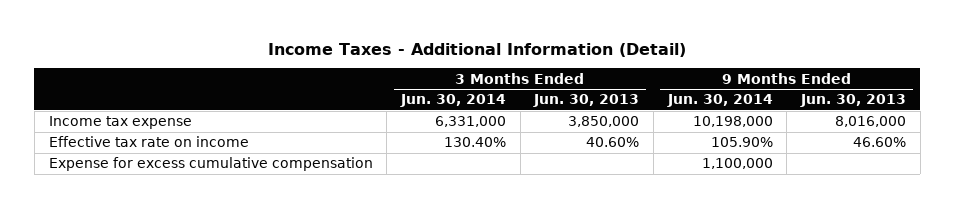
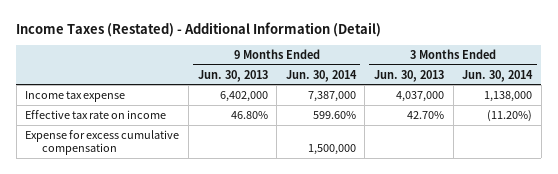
[268,43,687,58] Income Taxes - Additional Information (Detail) -> [16,21,382,37] Income Taxes (Restated) - Additional Information (Detail)
[434,116,506,128] 6,331,000 -> [484,90,533,102] 1,138,000
[568,116,640,128] 3,850,000 -> [395,90,444,102] 4,037,000
[692,116,773,128] 10,198,000 -> [307,90,356,102] 7,387,000
[834,116,906,128] 8,016,000 -> [219,90,268,102] 6,402,000
[443,137,506,148] 130.40% -> [487,109,533,122] (11.20%)
[586,137,640,148] 40.60% -> [406,110,444,119] 42.70%
[710,137,773,148] 105.90% -> [312,110,356,119] 599.60%
[852,137,906,148] 46.60% -> [230,110,268,119] 46.80%
[701,158,773,170] 1,100,000 -> [307,143,356,155] 1,500,000

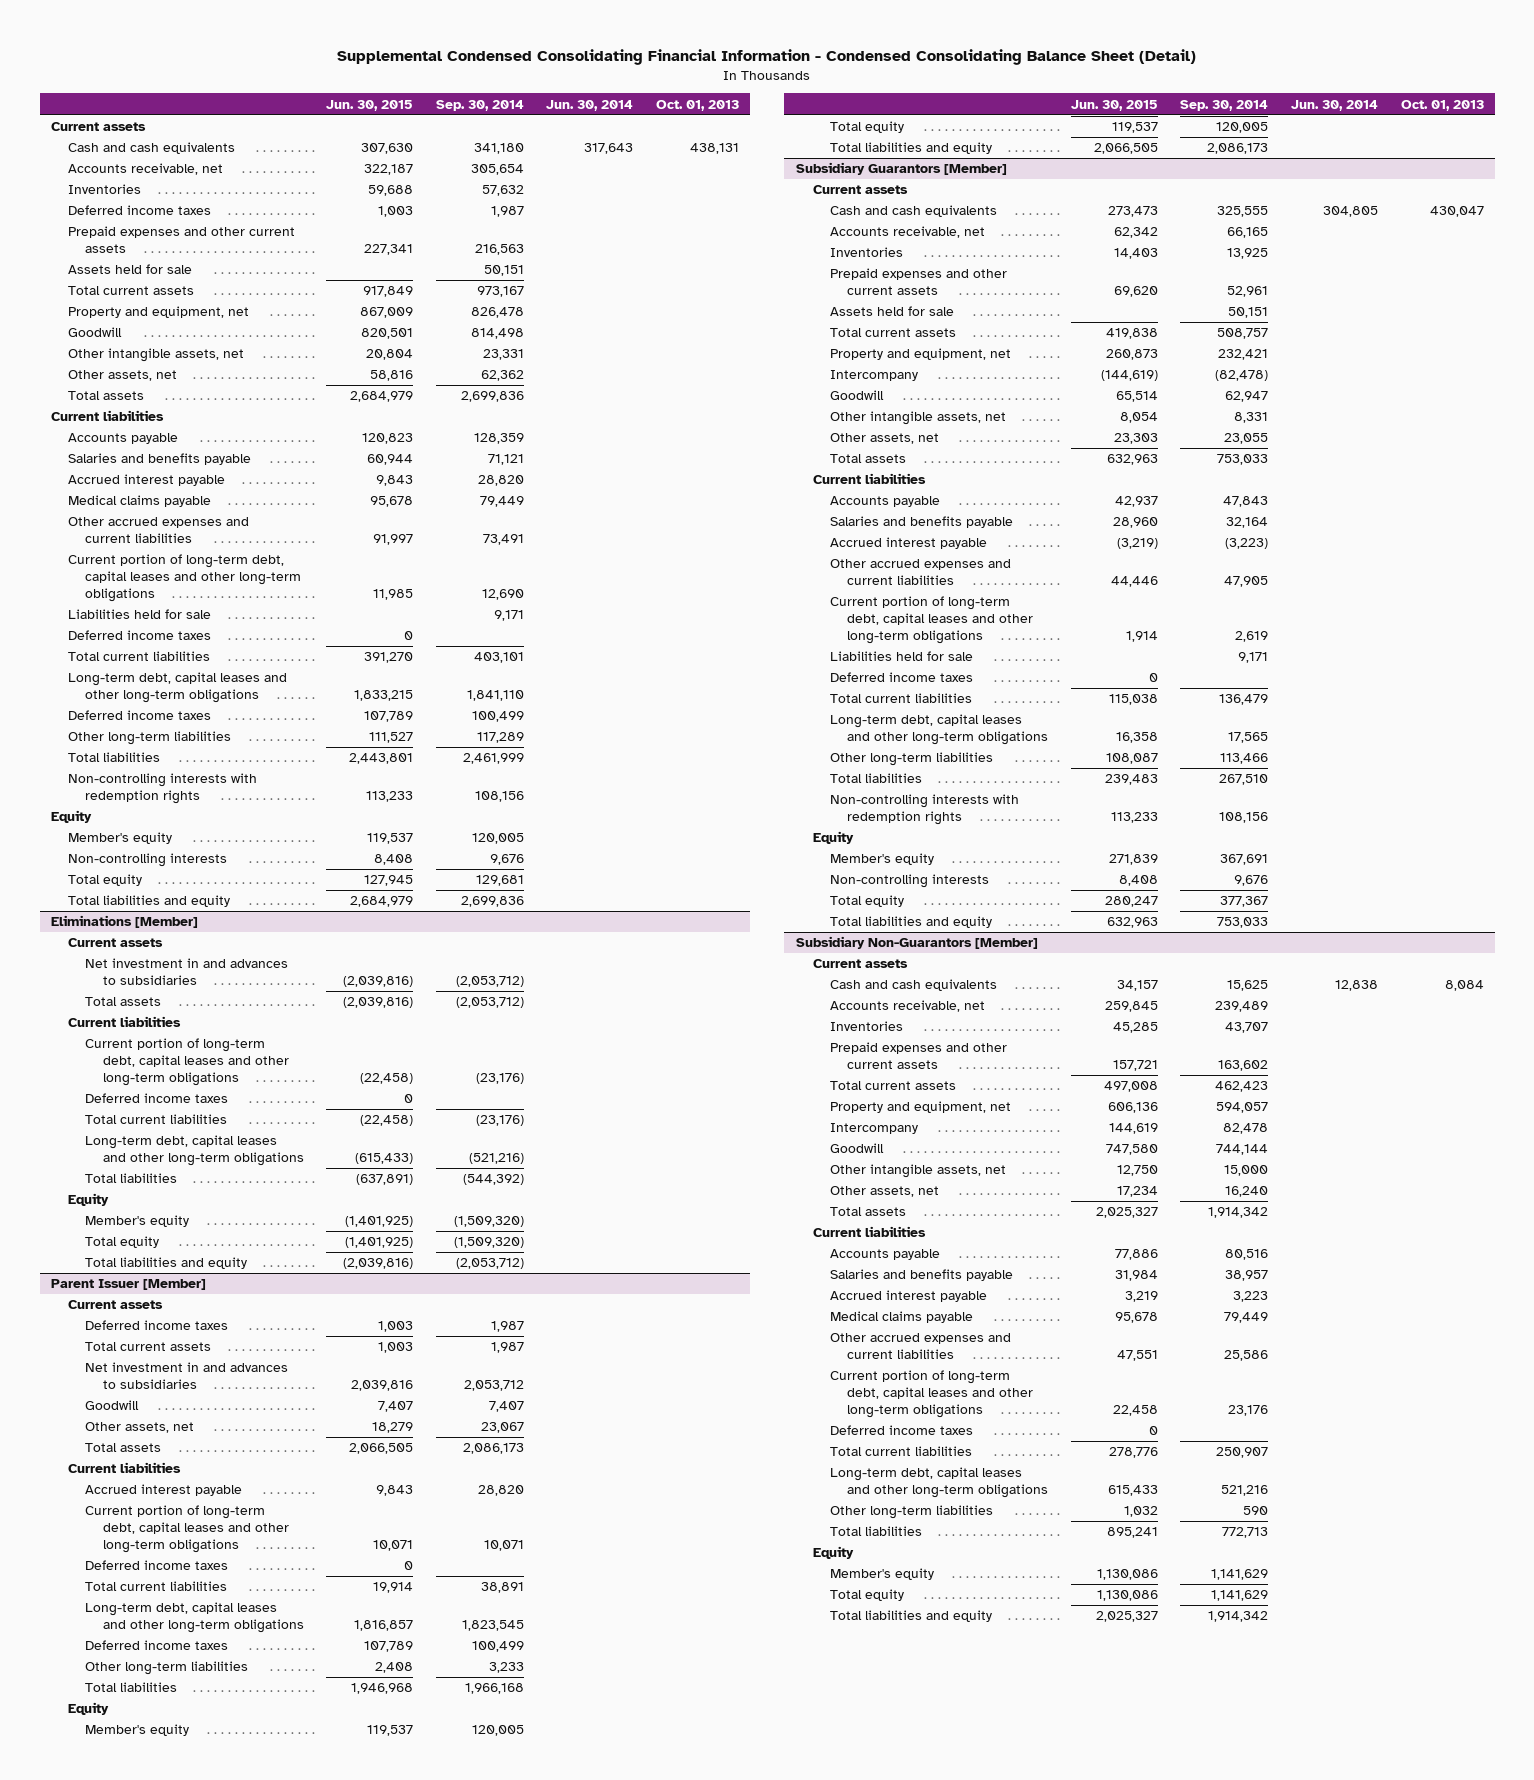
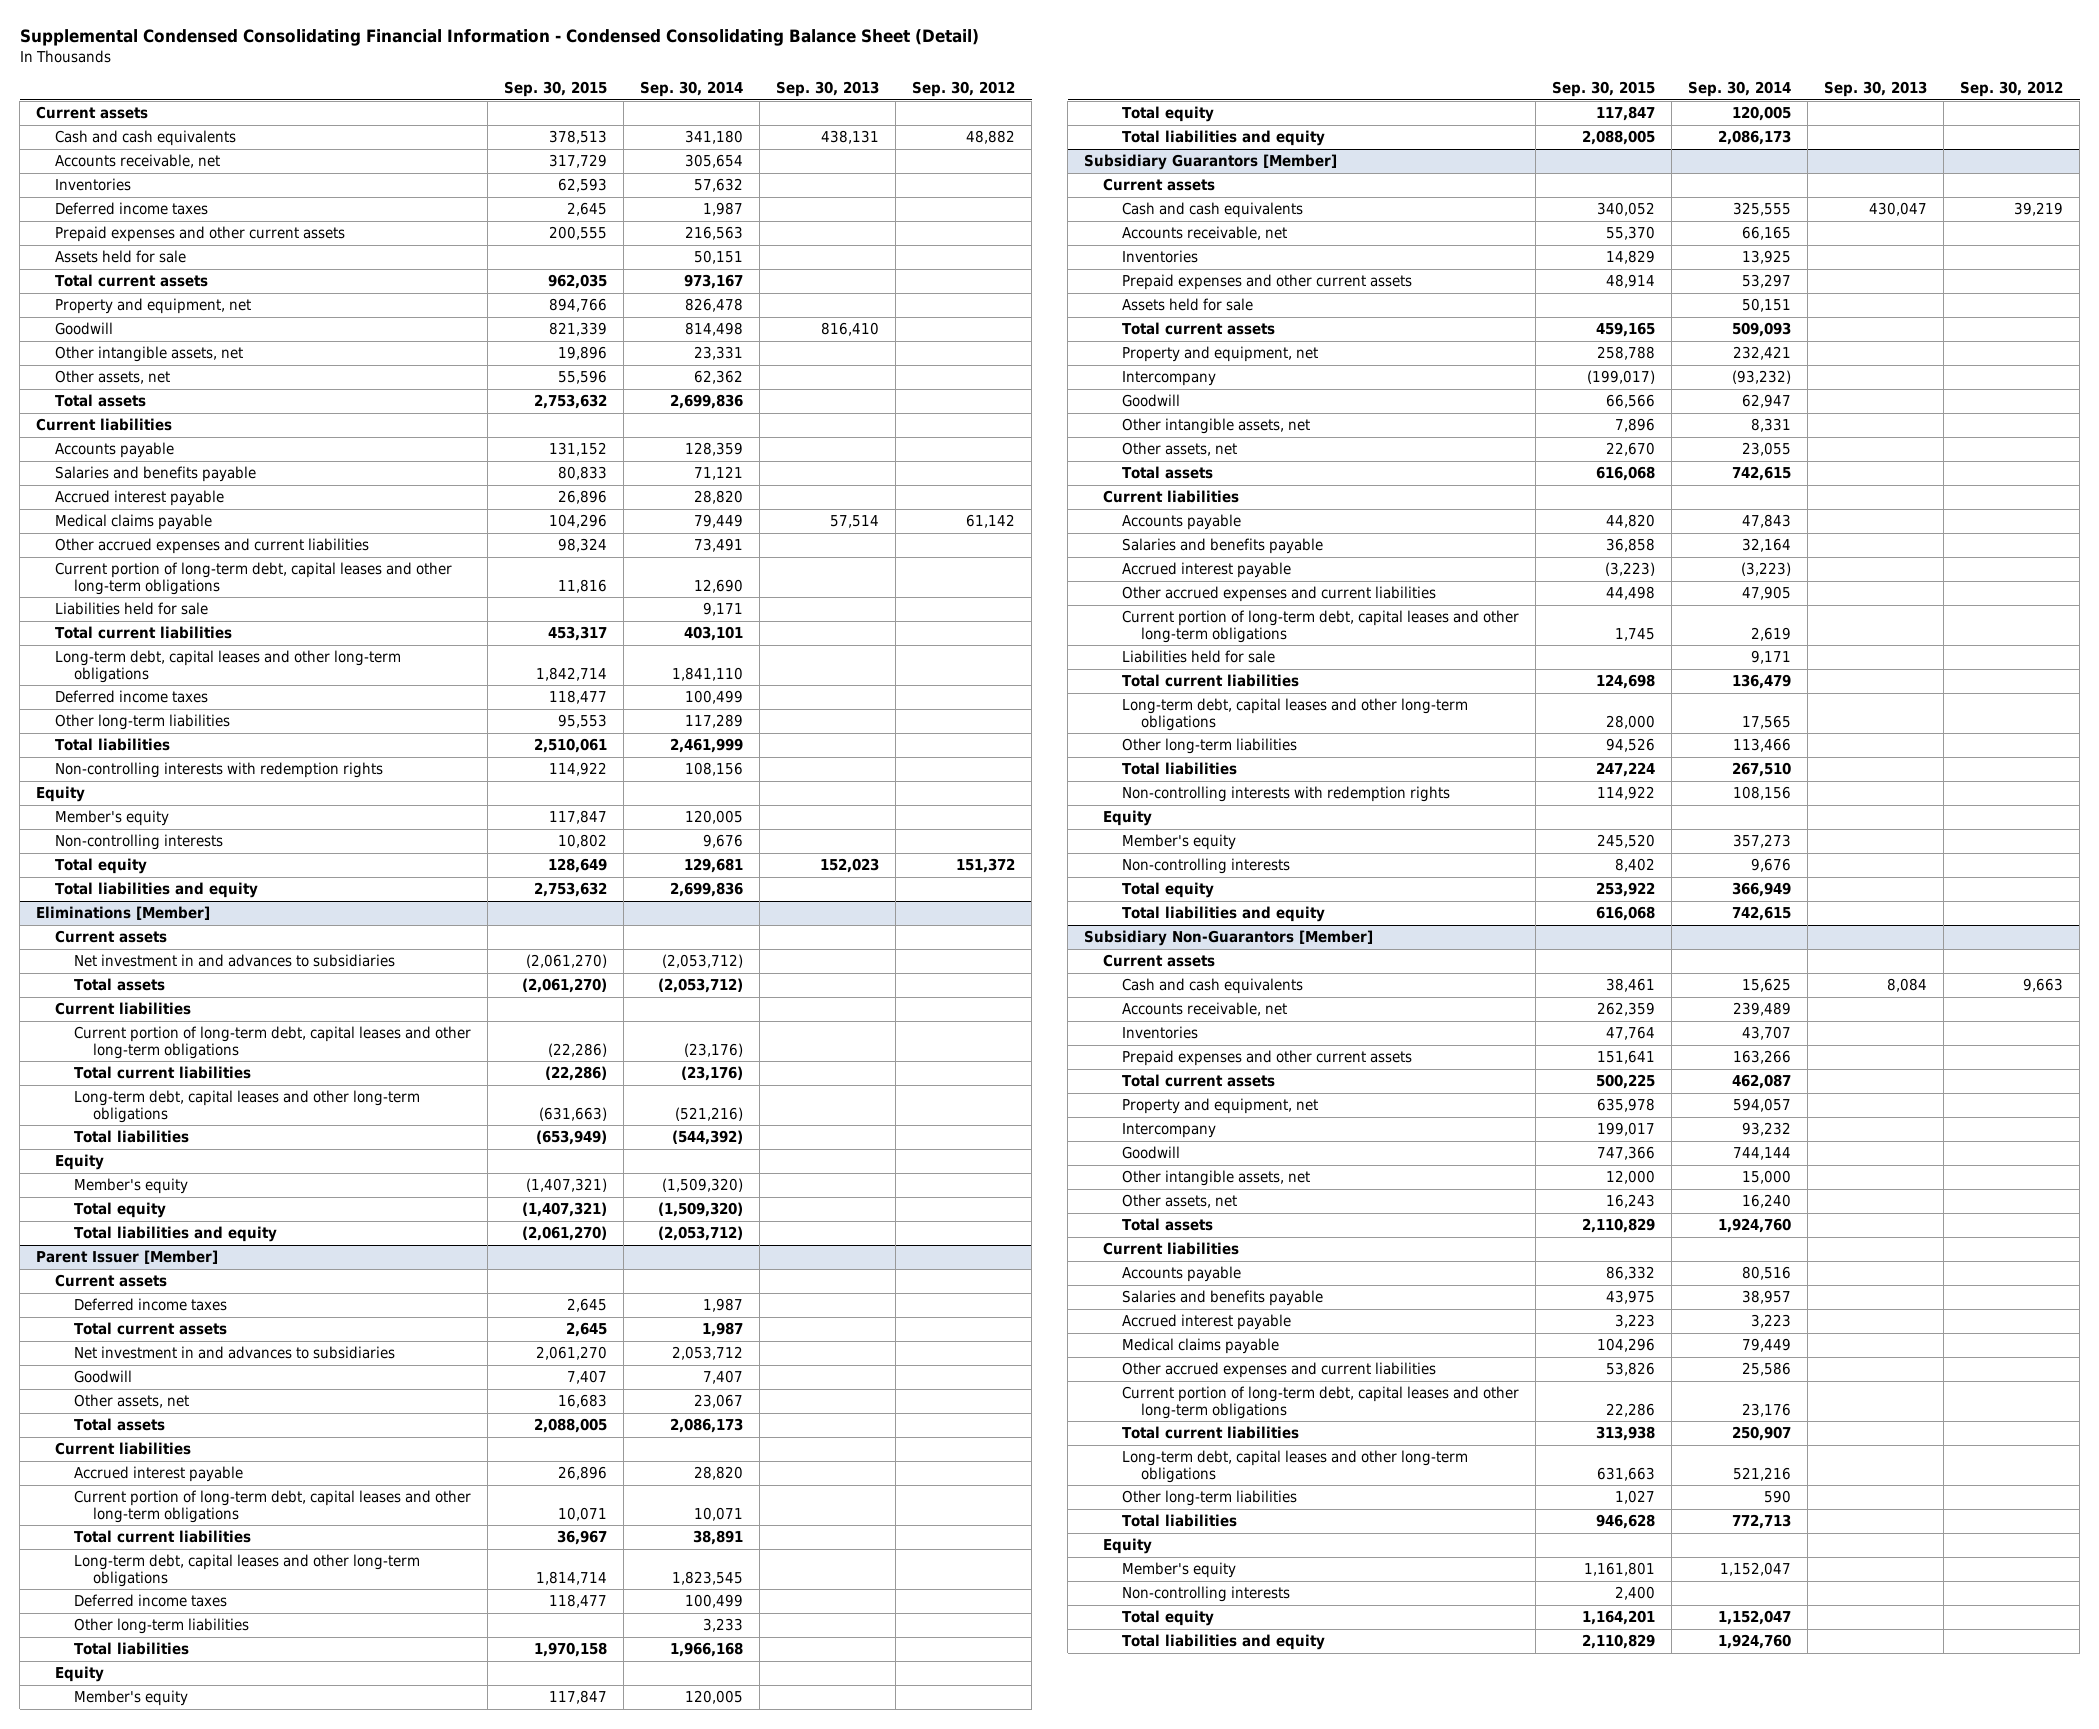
[326,99,414,111] Jun. 30, 2015 -> none
[546,99,634,111] Jun. 30, 2014 -> none
[655,99,739,111] Oct. 01, 2013 -> none
none -> [503,81,607,98] Sep. 30, 2015
none -> [775,81,879,98] Sep. 30, 2013
none -> [912,81,1016,98] Sep. 30, 2012
[68,630,212,641] Deferred income taxes -> none
[85,1093,229,1104] Deferred income taxes -> none
[85,1560,229,1571] Deferred income taxes -> none
[1227,286,1269,298] 52,961 -> [1741,274,1791,289] 53,297
[1217,328,1269,340] 508,757 -> [1731,322,1791,338] 509,093
[1215,370,1269,382] (82,478) -> [1731,370,1791,385] (93,232)
[1217,454,1269,466] 753,033 -> [1731,466,1791,482] 742,615
[830,672,974,683] Deferred income taxes -> none
[1220,854,1269,866] 367,691 -> [1732,834,1791,849] 357,273
[1220,896,1269,908] 377,367 -> [1731,882,1791,898] 366,949
[1217,917,1269,929] 753,033 -> [1731,906,1791,922] 742,615
[1218,1060,1269,1072] 163,602 -> [1732,1050,1791,1065] 163,266
[1215,1081,1269,1093] 462,423 -> [1731,1074,1791,1090] 462,087
[1223,1123,1269,1135] 82,478 -> [1741,1122,1791,1137] 93,232
[1208,1207,1269,1219] 1,914,342 -> [1717,1218,1791,1234] 1,924,760
[830,1425,974,1436] Deferred income taxes -> none
[1211,1569,1269,1581] 1,141,629 -> [1719,1562,1791,1577] 1,152,047
none -> [1121,1586,1290,1603] Non-controlling interests
[1211,1590,1269,1602] 1,141,629 -> [1717,1610,1791,1626] 1,152,047
[1208,1611,1269,1623] 1,914,342 -> [1717,1634,1791,1650] 1,924,760

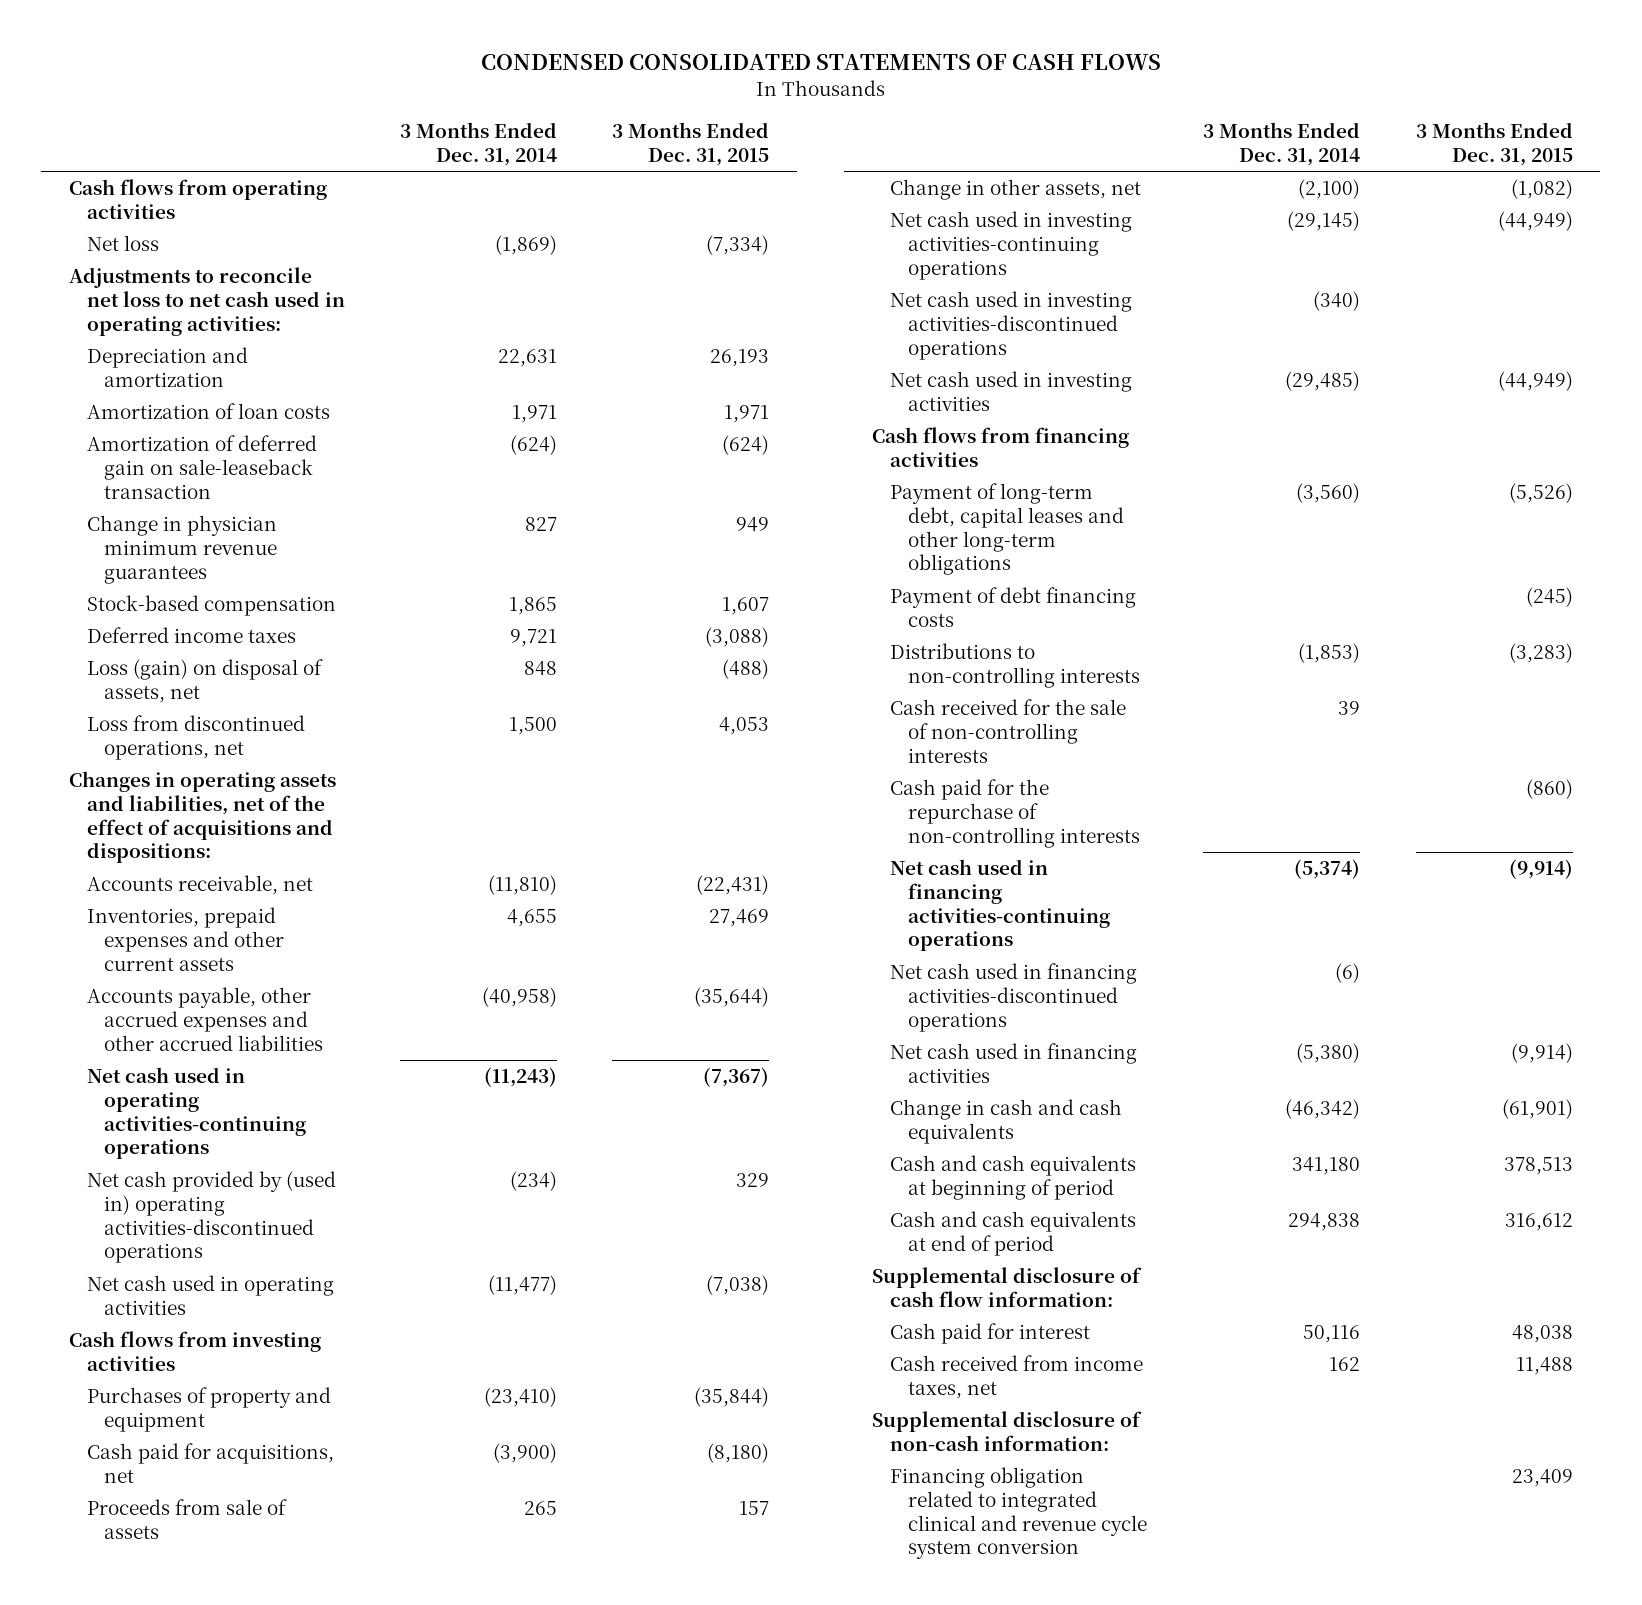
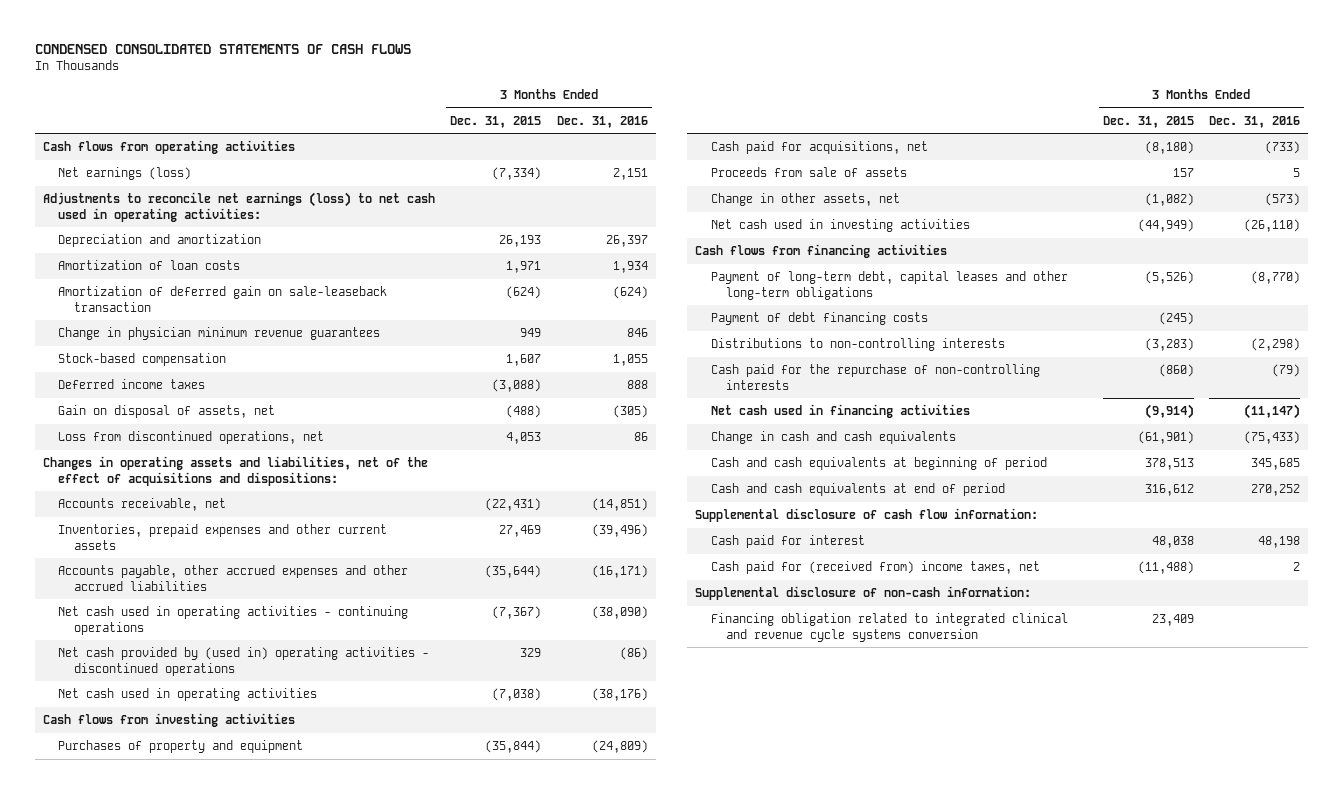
[400,121,558,166] 3 Months Ended Dec. 31, 2014 -> none
none -> [557,115,649,128] Dec. 31, 2016
[86,235,159,252] Net loss -> [58,167,192,181] Net earnings (loss)
[68,267,345,336] Adjustments to reconcile net loss to net cash used in operating activities: -> [42,192,435,222] Adjustments to reconcile net earnings (loss) to net cash used in operating activities:
[86,659,323,703] Loss (gain) on disposal of assets, net -> [58,405,276,419] Gain on disposal of assets, net
[86,1067,307,1160] Net cash used in operating activities-continuing operations -> [58,606,409,635] Net cash used in operating activities - continuing operations
[86,1171,336,1264] Net cash provided by (used in) operating activities-discontinued operations -> [58,647,430,676] Net cash provided by (used in) operating activities - discontinued operations
[889,211,1132,280] Net cash used in investing activities-continuing operations -> none
[889,291,1132,360] Net cash used in investing activities-discontinued operations -> none
[889,699,1126,763] Cash received for the sale of non-controlling interests -> none
[889,859,1110,952] Net cash used in financing activities-continuing operations -> none
[889,963,1137,1032] Net cash used in financing activities-discontinued operations -> none
[889,1355,1143,1399] Cash received from income taxes, net -> [710,561,1040,575] Cash paid for (received from) income taxes, net
[1515,1357,1573,1376] 11,488 -> [1137,561,1194,575] (11,488)
[889,1467,1147,1560] Financing obligation related to integrated clinical and revenue cycle system conversion -> [710,613,1068,642] Financing obligation related to integrated clinical and revenue cycle systems conversion

